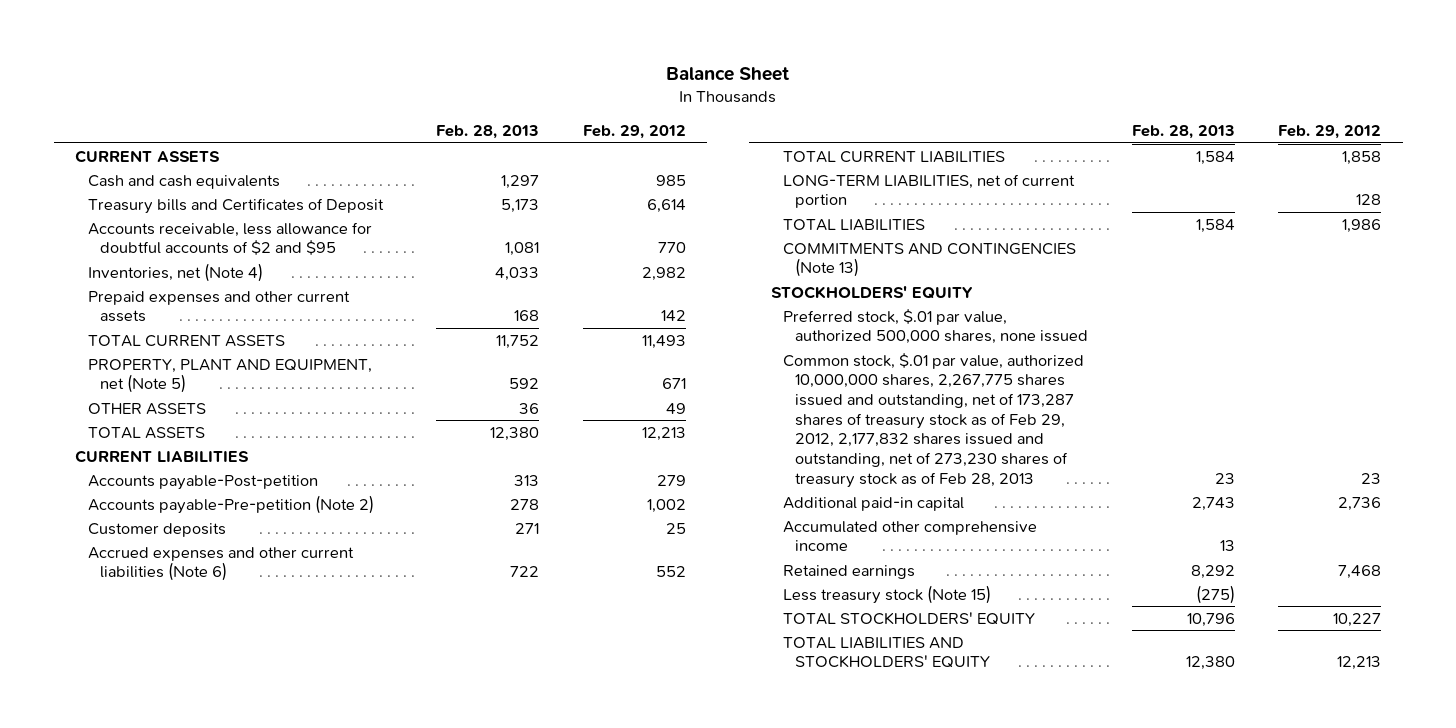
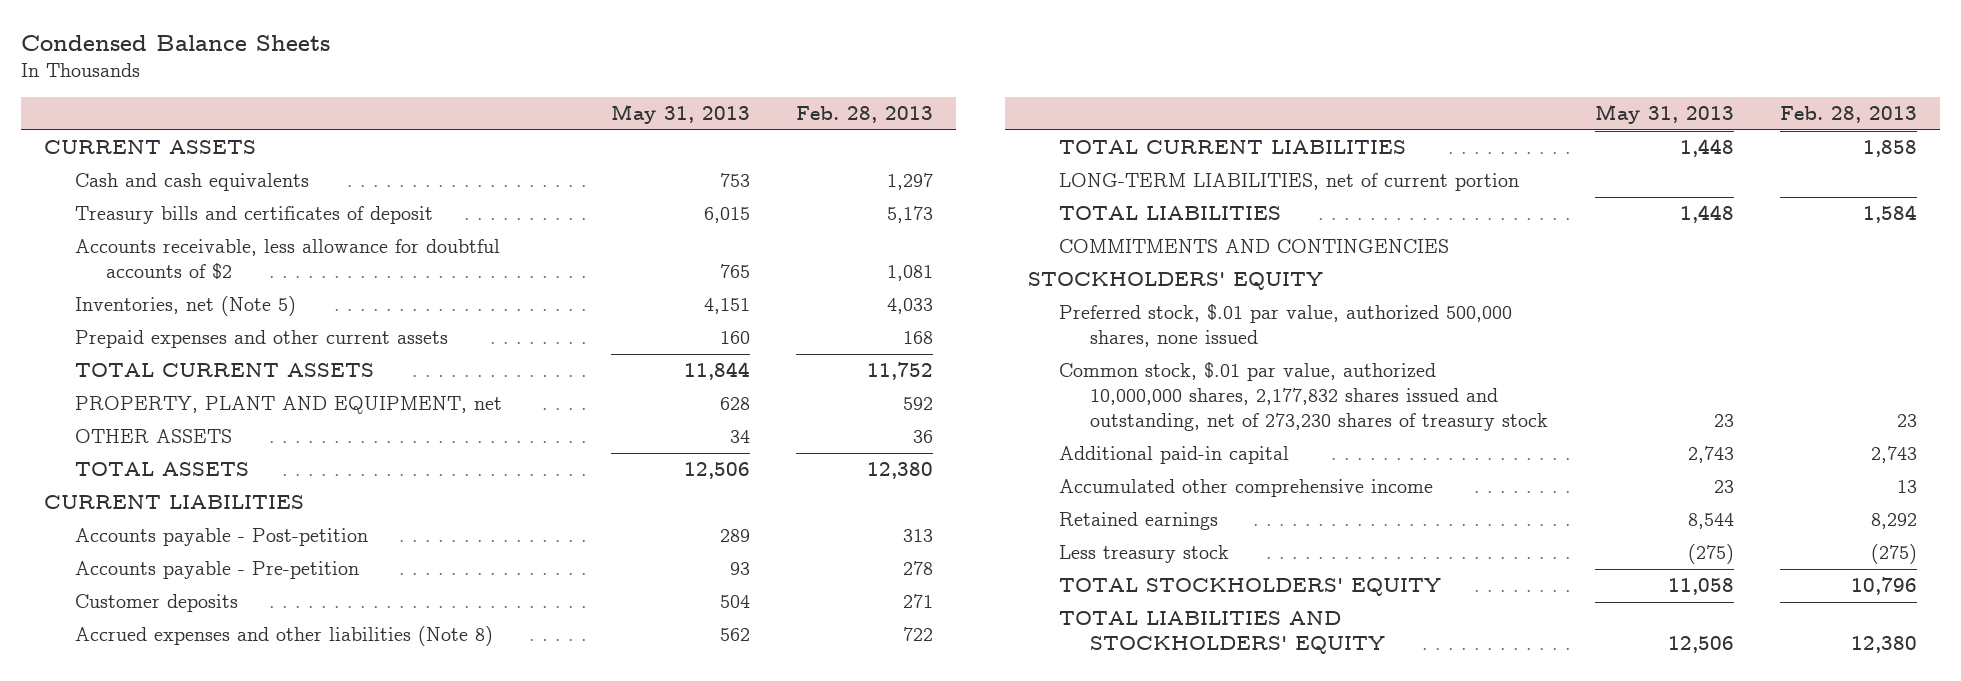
[666,66,790,81] Balance Sheet -> [20,35,330,52] Condensed Balance Sheets
[582,125,686,140] Feb. 29, 2012 -> none
none -> [610,103,750,124] May 31, 2013
[87,197,384,214] Treasury bills and Certificates of Deposit -> [75,206,434,225] Treasury bills and certificates of deposit
[87,221,372,256] Accounts receivable, less allowance for doubtful accounts of $2 and $95 -> [75,239,501,281] Accounts receivable, less allowance for doubtful accounts of $2
[87,262,263,282] Inventories, net (Note 4) -> [75,296,297,317] Inventories, net (Note 5)
[87,358,372,394] PROPERTY, PLANT AND EQUIPMENT, net (Note 5) -> [75,396,503,415] PROPERTY, PLANT AND EQUIPMENT, net
[87,474,318,490] Accounts payable-Post-petition -> [75,528,369,547] Accounts payable - Post-petition
[87,494,374,514] Accounts payable-Pre-petition (Note 2) -> [75,561,360,580] Accounts payable - Pre-petition
[87,546,354,582] Accrued expenses and other current liabilities (Note 6) -> [75,626,494,647] Accrued expenses and other liabilities (Note 8)
[1195,150,1235,165] 1,584 -> [1863,140,1918,158] 1,858
[783,242,1077,278] COMMITMENTS AND CONTINGENCIES (Note 13) -> [1059,239,1450,254] COMMITMENTS AND CONTINGENCIES
[783,352,1085,488] Common stock, $.01 par value, authorized 10,000,000 shares, 2,267,775 shares issued and outstanding, net of 173,287 shares of treasury stock as of Feb 29, 2012, 2,177,832 shares issued and outstanding, net of 273,230 shares of treasury stock as of Feb 28, 2013 -> [1059,362,1549,432] Common stock, $.01 par value, authorized 10,000,000 shares, 2,177,832 shares issued and outstanding, net of 273,230 shares of treasury stock
[783,584,992,604] Less treasury stock (Note 15) -> [1059,545,1230,564] Less treasury stock

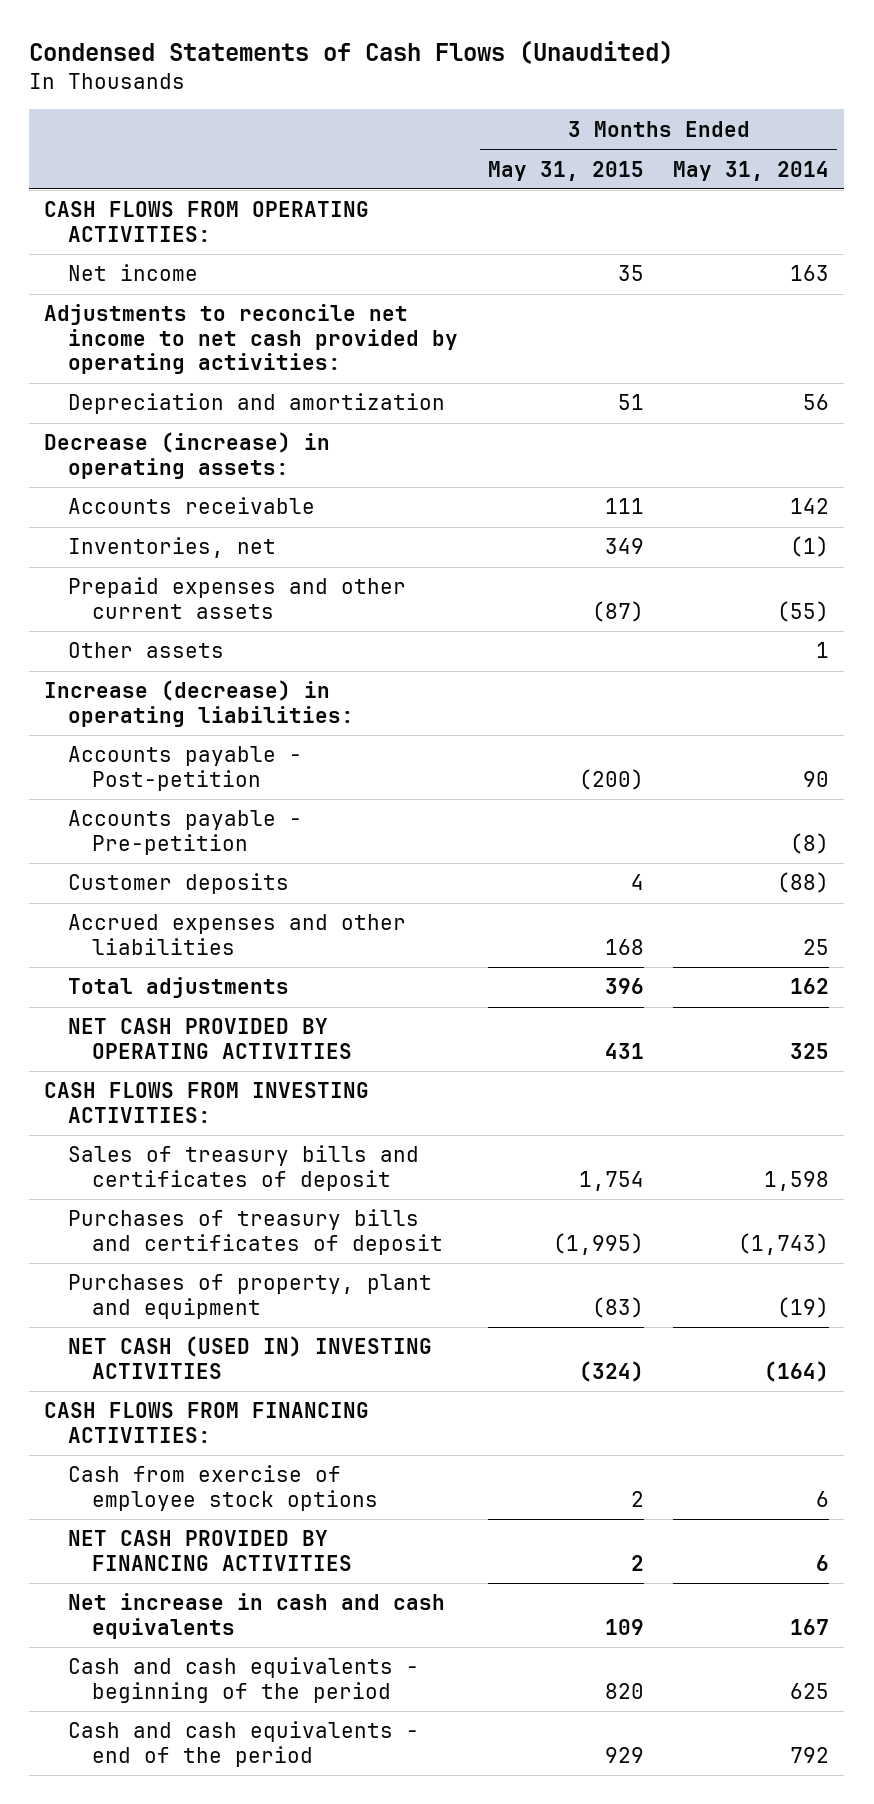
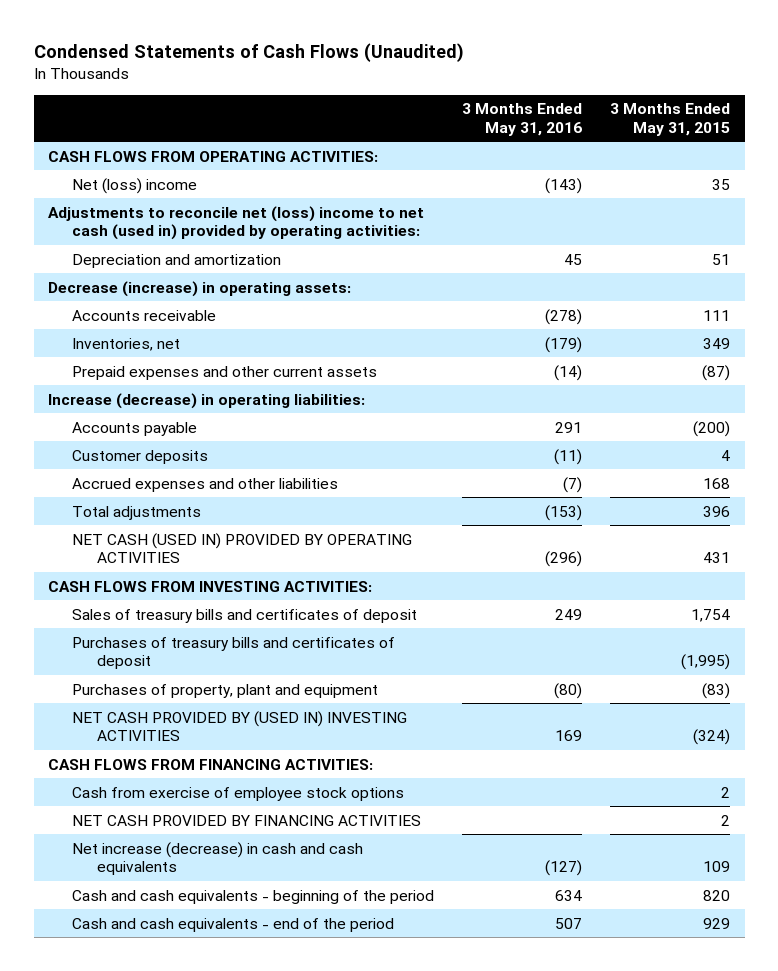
[673,160,830,181] May 31, 2014 -> none
none -> [462,103,583,136] 3 Months Ended May 31, 2016
[67,264,198,282] Net income -> [72,177,198,194] Net (loss) income
[44,304,458,375] Adjustments to reconcile net income to net cash provided by operating activities: -> [47,205,424,241] Adjustments to reconcile net (loss) income to net cash (used in) provided by operating activities:
[67,642,224,659] Other assets -> none
[67,810,302,855] Accounts payable - Pre-petition -> none
[67,746,302,791] Accounts payable - Post-petition -> [72,421,198,436] Accounts payable
[67,1018,352,1059] NET CASH PROVIDED BY OPERATING ACTIVITIES -> [72,532,413,564] NET CASH (USED IN) PROVIDED BY OPERATING ACTIVITIES
[67,1336,432,1379] NET CASH (USED IN) INVESTING ACTIVITIES -> [72,710,408,742] NET CASH PROVIDED BY (USED IN) INVESTING ACTIVITIES
[67,1593,445,1639] Net increase in cash and cash equivalents -> [72,841,364,876] Net increase (decrease) in cash and cash equivalents

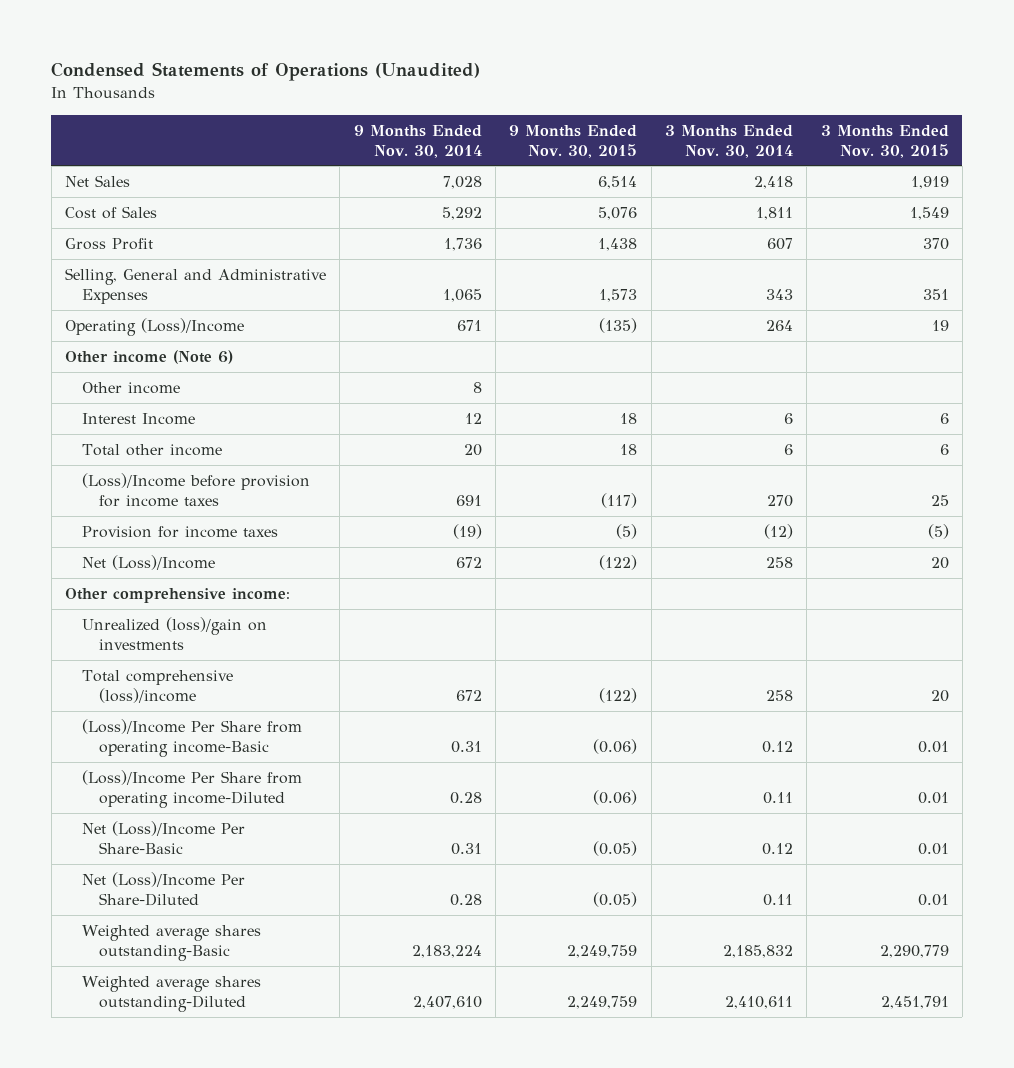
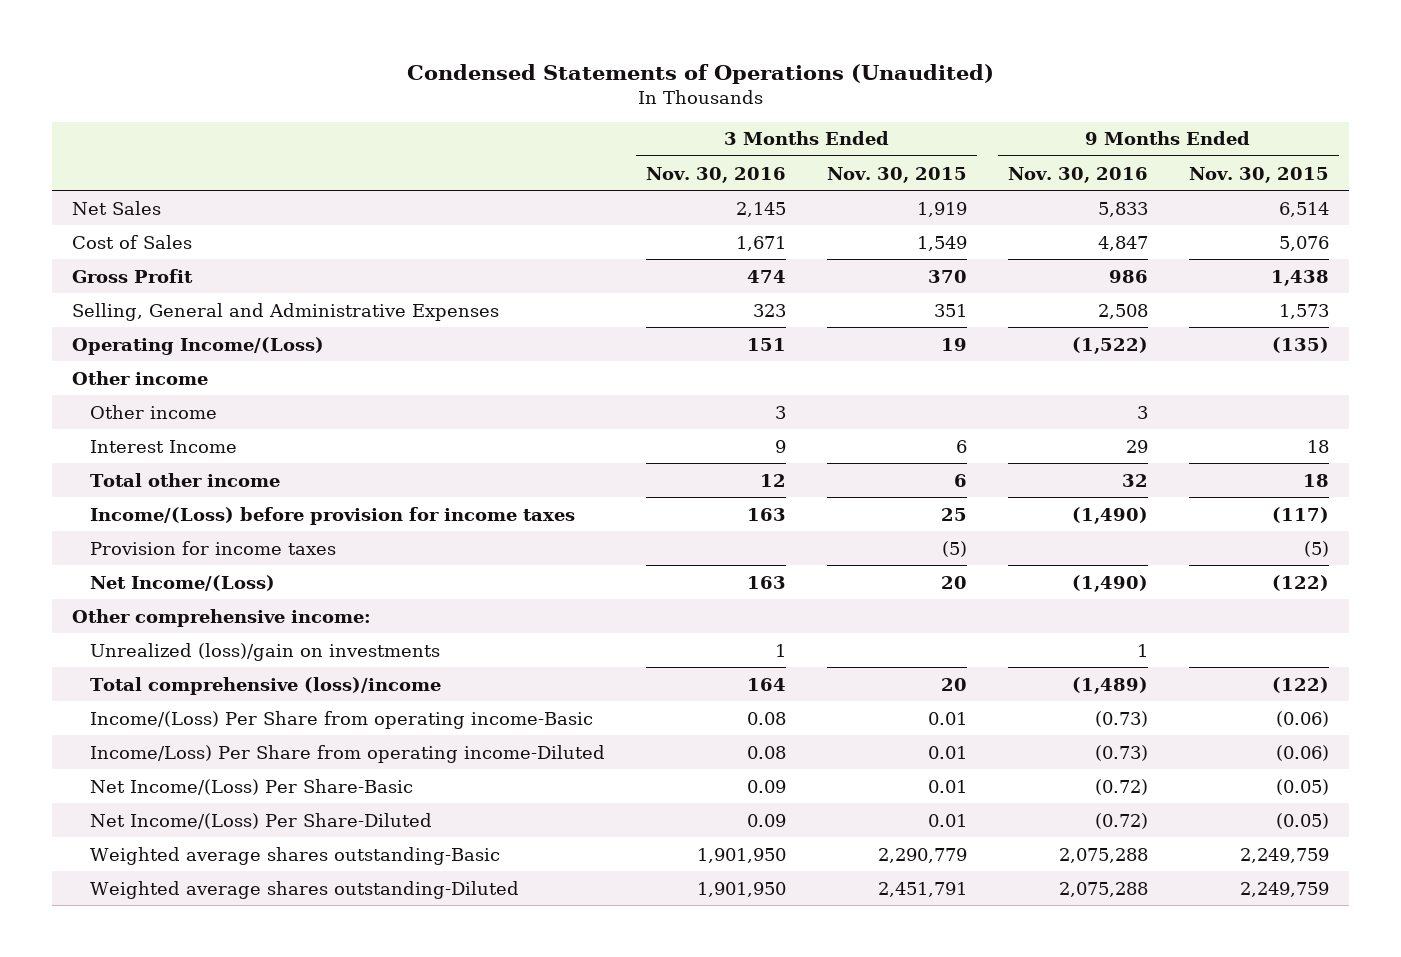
[353,124,482,158] 9 Months Ended Nov. 30, 2014 -> none
[664,124,793,158] 3 Months Ended Nov. 30, 2014 -> none
none -> [646,166,787,183] Nov. 30, 2016
none -> [1007,166,1148,183] Nov. 30, 2016
[65,349,234,364] Other income (Note 6) -> none
[65,317,245,336] Operating (Loss)/Income -> [72,336,325,355] Operating Income/(Loss)
none -> [90,404,218,419] Other income
[81,472,310,507] (Loss)/Income before provision for income taxes -> [90,506,576,525] Income/(Loss) before provision for income taxes
[81,554,215,570] Net (Loss)/Income -> [90,574,276,591] Net Income/(Loss)
[81,718,302,757] (Loss)/Income Per Share from operating income-Basic -> [90,710,594,729] Income/(Loss) Per Share from operating income-Basic
[81,769,302,808] (Loss)/Income Per Share from operating income-Diluted -> [90,744,606,763] Income/Loss) Per Share from operating income-Diluted
[81,820,245,854] Net (Loss)/Income Per Share-Basic -> [90,778,414,795] Net Income/(Loss) Per Share-Basic
[81,871,245,906] Net (Loss)/Income Per Share-Diluted -> [90,812,433,829] Net Income/(Loss) Per Share-Diluted

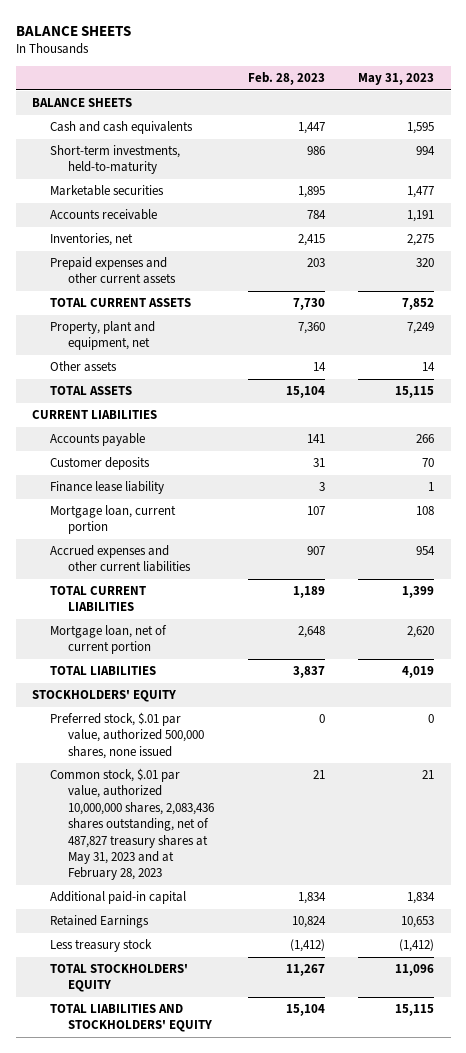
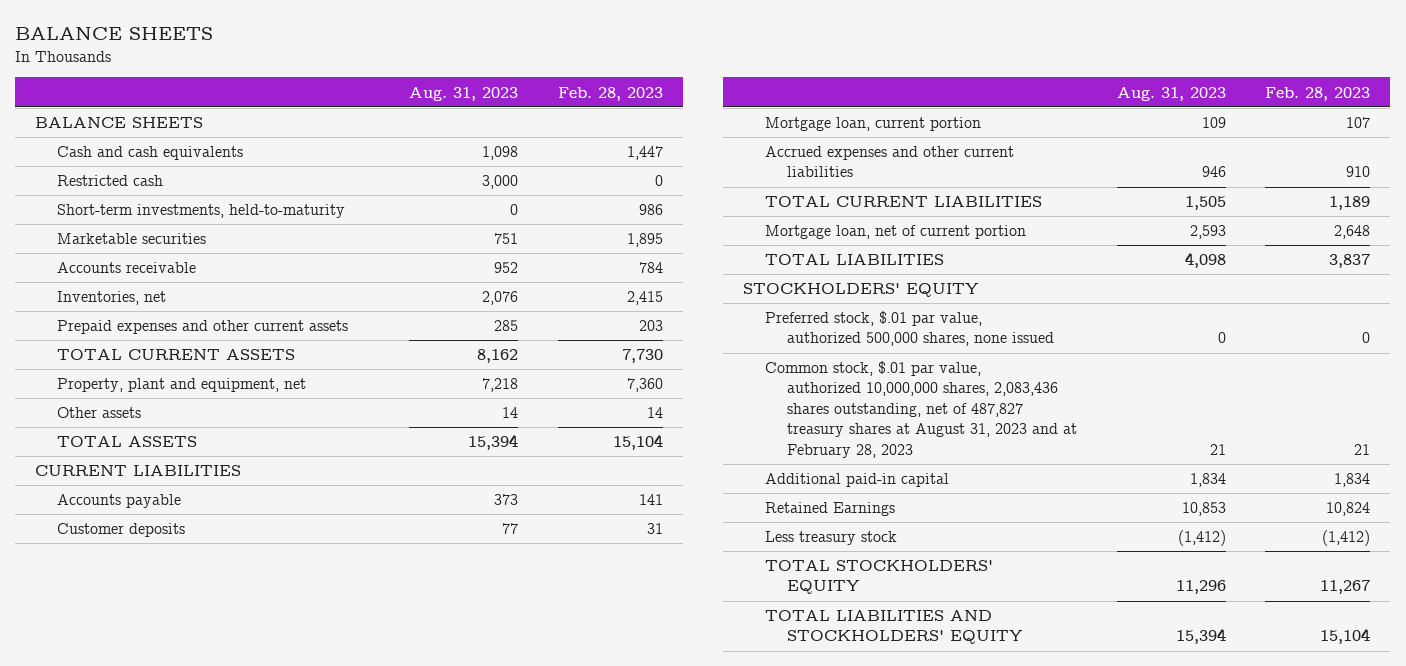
[357,73,434,86] May 31, 2023 -> none
none -> [409,86,519,101] Aug. 31, 2023
none -> [57,175,164,187] Restricted cash
[50,481,165,495] Finance lease liability -> none
[306,546,325,556] 907 -> [1346,166,1371,178] 910
[50,768,215,881] Common stock, $.01 par value, authorized 10,000,000 shares, 2,083,436 shares outstanding, net of 487,827 treasury shares at May 31, 2023 and at February 28, 2023 -> [764,361,1077,458] Common stock, $.01 par value, authorized 10,000,000 shares, 2,083,436 shares outstanding, net of 487,827 treasury shares at August 31, 2023 and at February 28, 2023

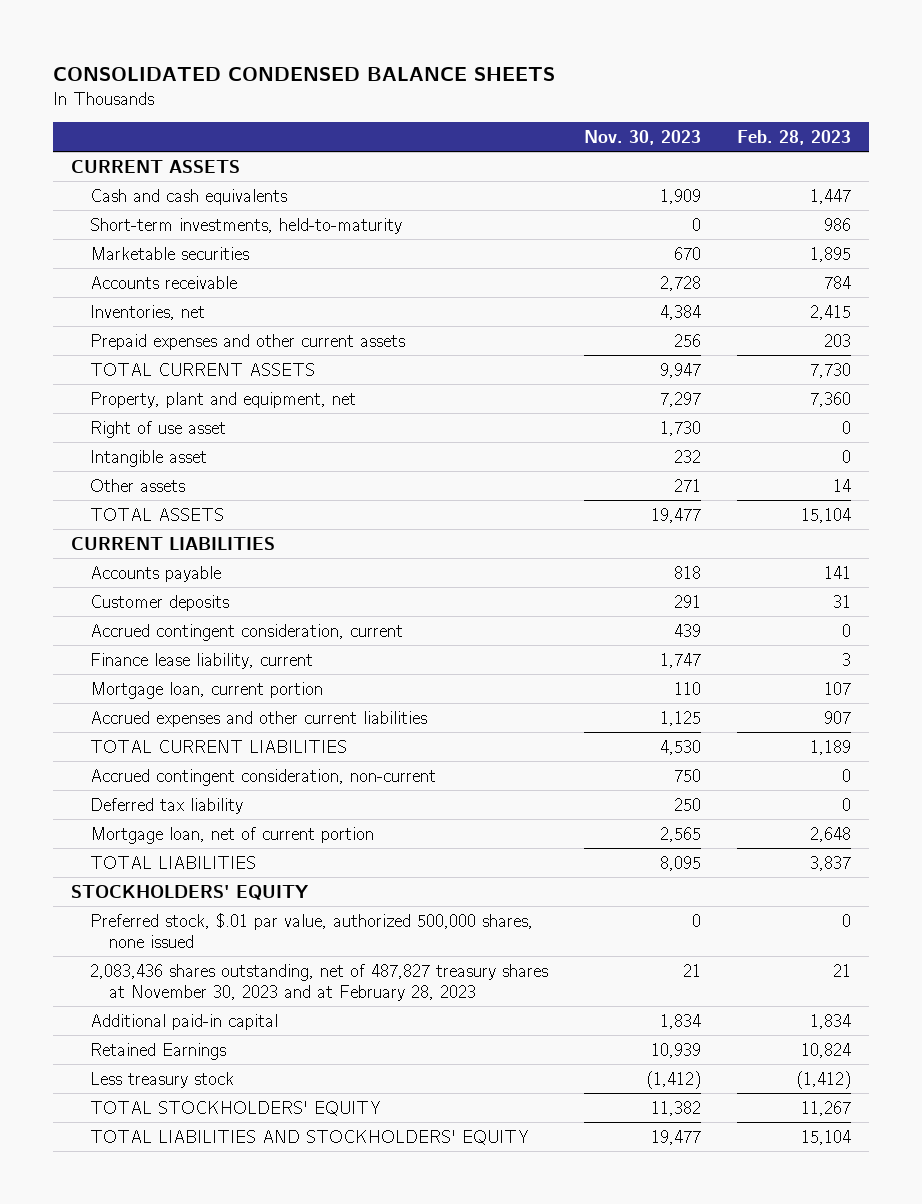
[15,26,214,40] BALANCE SHEETS -> [53,66,556,81] CONSOLIDATED CONDENSED BALANCE SHEETS
[409,86,519,101] Aug. 31, 2023 -> none
none -> [583,129,701,145] Nov. 30, 2023
[35,117,204,129] BALANCE SHEETS -> none
none -> [71,159,241,173] CURRENT ASSETS
[57,175,164,187] Restricted cash -> none
none -> [90,420,227,438] Right of use asset
none -> [90,449,208,467] Intangible asset
none -> [90,623,404,641] Accrued contingent consideration, current
none -> [90,652,314,669] Finance lease liability, current
[1346,166,1371,178] 910 -> [823,710,851,724] 907
none -> [90,768,437,786] Accrued contingent consideration, non-current
none -> [90,797,244,814] Deferred tax liability
[764,361,1077,458] Common stock, $.01 par value, authorized 10,000,000 shares, 2,083,436 shares outstanding, net of 487,827 treasury shares at August 31, 2023 and at February 28, 2023 -> [90,963,549,1002] 2,083,436 shares outstanding, net of 487,827 treasury shares at November 30, 2023 and at February 28, 2023

